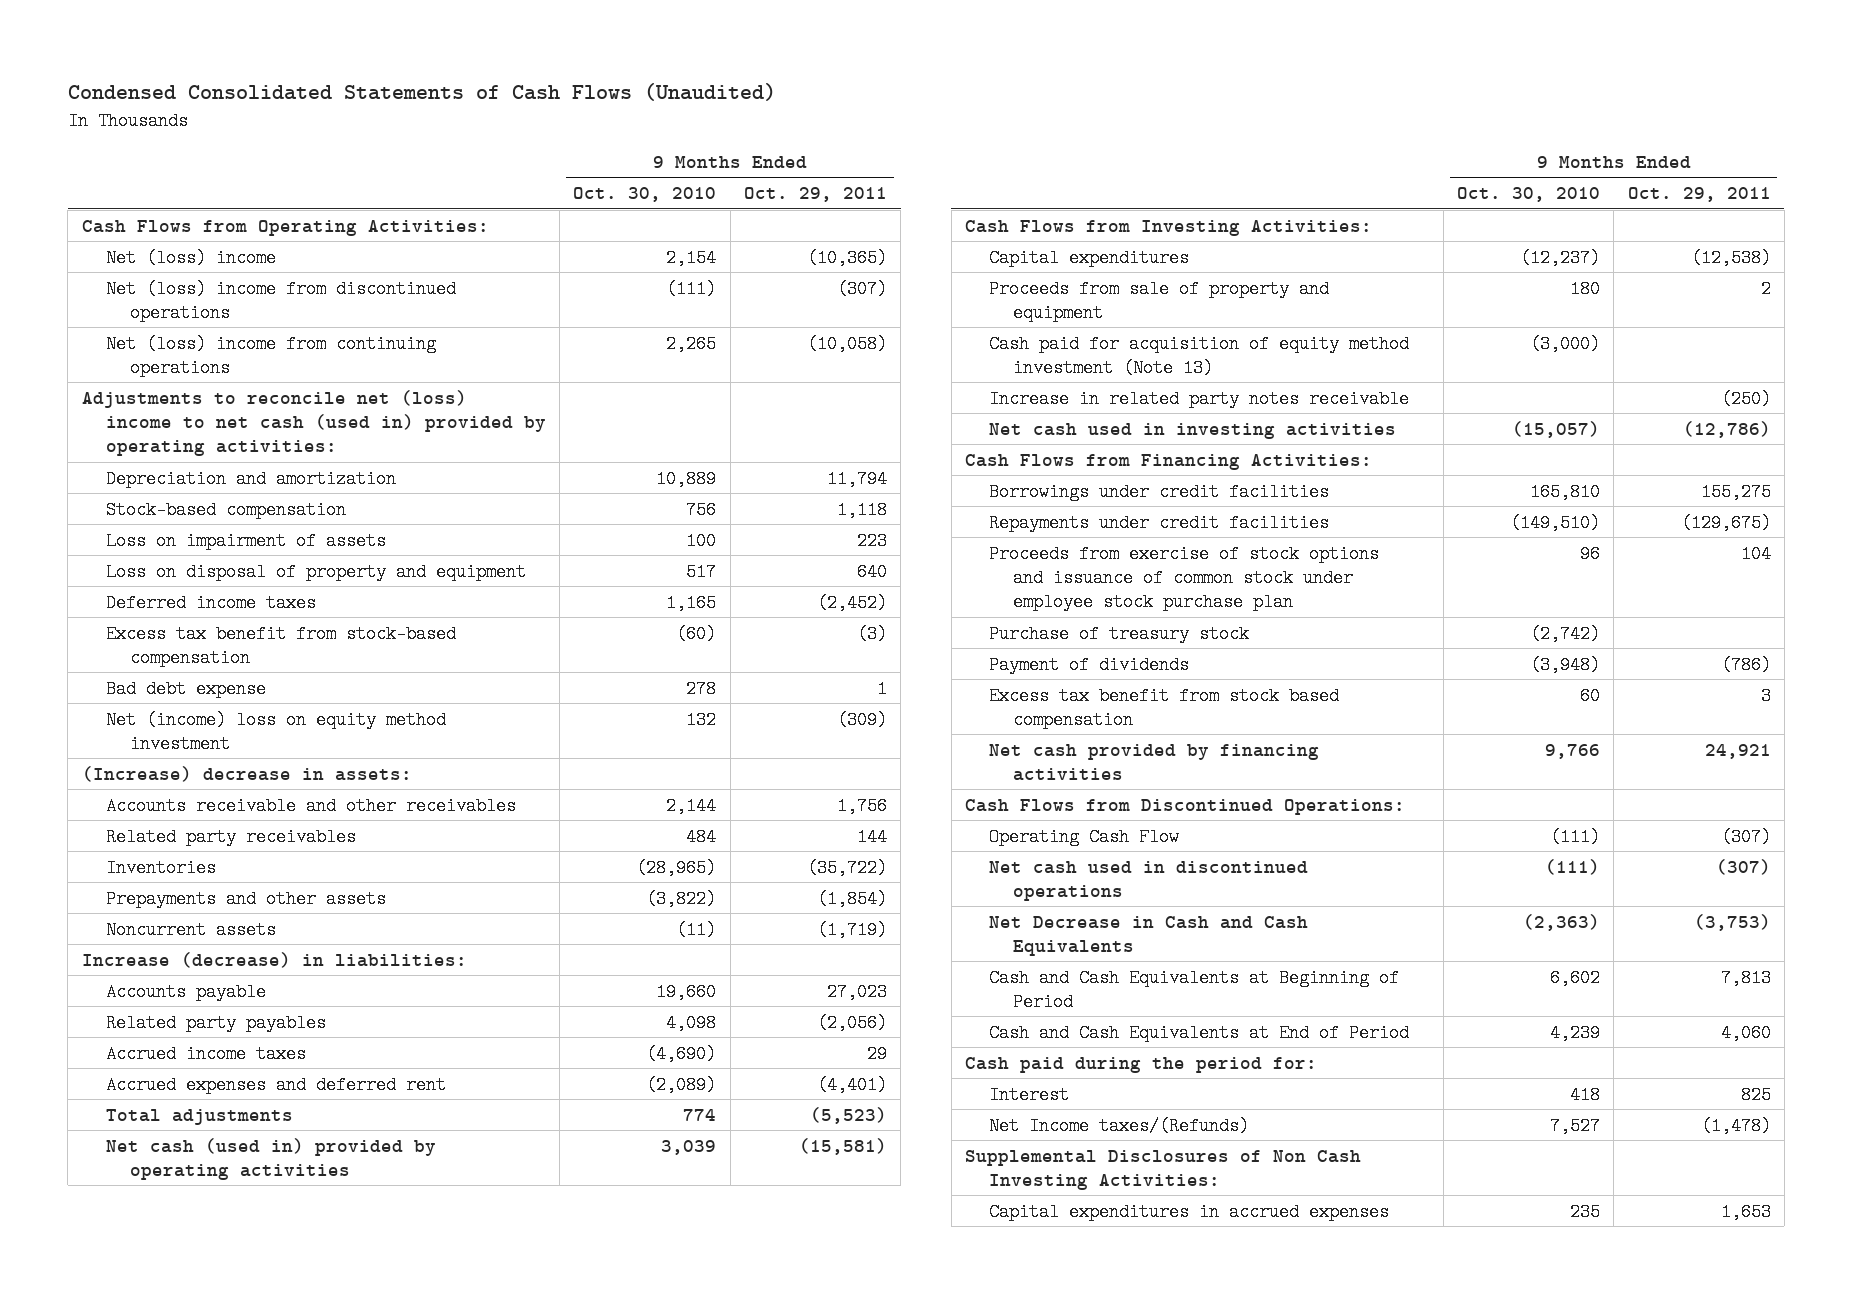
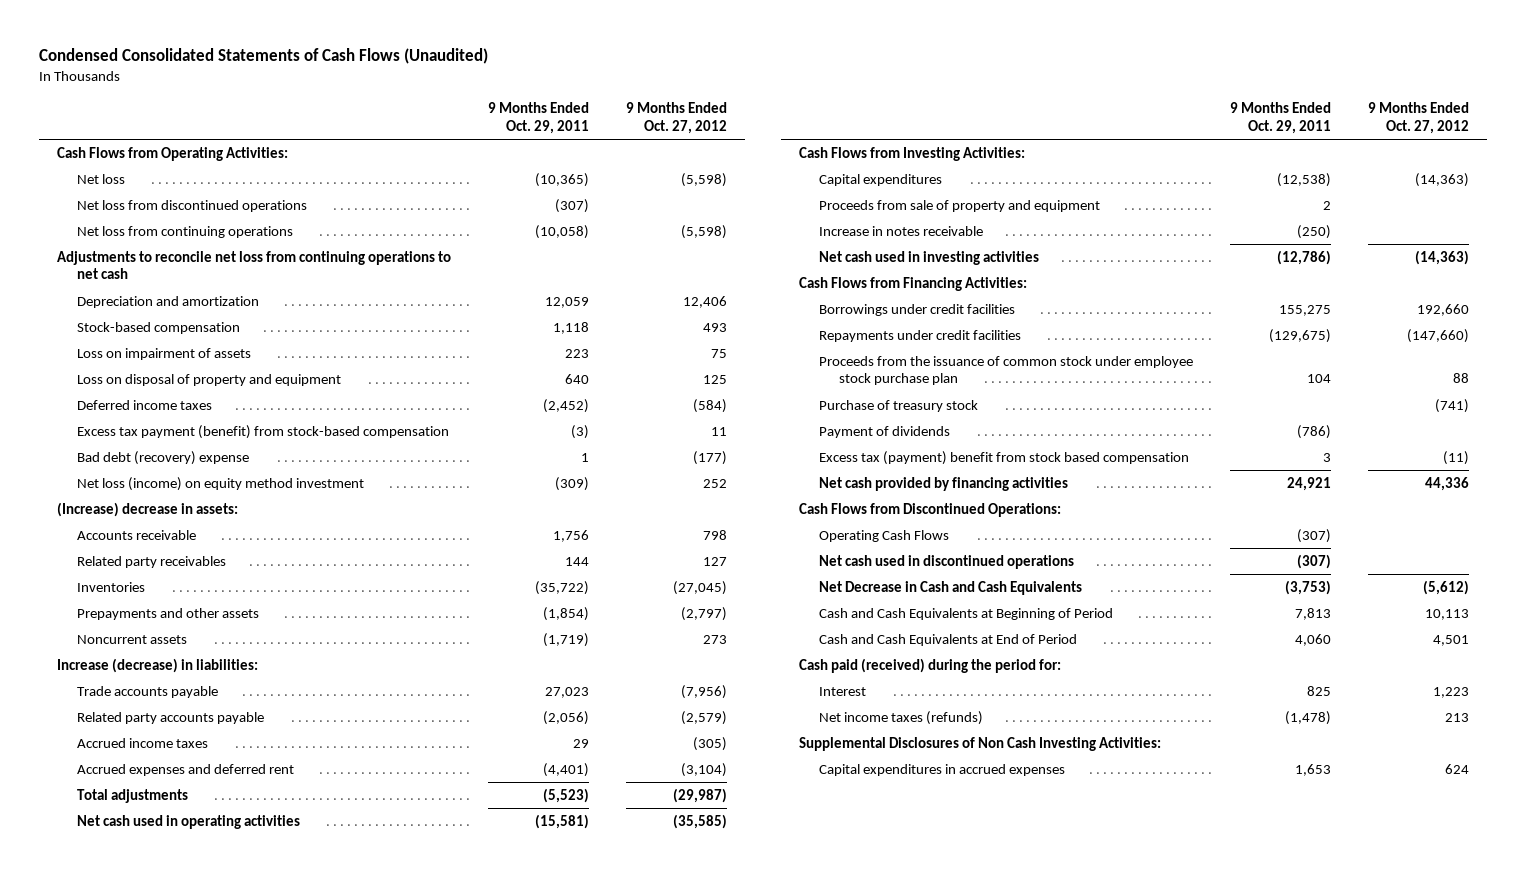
[573,187,717,203] Oct. 30, 2010 -> none
none -> [625,102,727,134] 9 Months Ended Oct. 27, 2012
[105,248,276,267] Net (loss) income -> [77,173,126,184] Net loss
[105,279,456,322] Net (loss) income from discontinued operations -> [77,199,308,212] Net loss from discontinued operations
[105,334,436,377] Net (loss) income from continuing operations -> [77,225,294,238] Net loss from continuing operations
[81,389,546,457] Adjustments to reconcile net (loss) income to net cash (used in) provided by operating activities: -> [57,250,452,280] Adjustments to reconcile net loss from continuing operations to net cash
[826,469,887,488] 11,794 -> [545,296,590,308] 12,059
[105,624,456,667] Excess tax benefit from stock-based compensation -> [77,424,450,439] Excess tax payment (benefit) from stock-based compensation
[105,679,266,698] Bad debt expense -> [77,450,250,465] Bad debt (recovery) expense
[105,710,446,753] Net (income) loss on equity method investment -> [77,476,365,491] Net loss (income) on equity method investment
[105,796,516,815] Accounts receivable and other receivables -> [77,529,197,540] Accounts receivable
[105,982,266,1001] Accounts payable -> [77,685,219,698] Trade accounts payable
[105,1013,326,1032] Related party payables -> [77,711,265,724] Related party accounts payable
[105,1137,436,1180] Net cash (used in) provided by operating activities -> [77,814,301,829] Net cash used in operating activities
[989,334,1410,377] Cash paid for acquisition of equity method investment (Note 13) -> none
[989,389,1410,408] Increase in related party notes receivable -> [819,225,984,236] Increase in notes receivable
[989,544,1380,612] Proceeds from exercise of stock options and issuance of common stock under employee stock purchase plan -> [819,355,1194,386] Proceeds from the issuance of common stock under employee stock purchase plan
[989,686,1340,729] Excess tax benefit from stock based compensation -> [819,450,1190,465] Excess tax (payment) benefit from stock based compensation
[989,827,1180,846] Operating Cash Flow -> [819,529,950,542] Operating Cash Flows
[965,1056,1318,1073] Cash paid during the period for: -> [799,657,1062,673] Cash paid (received) during the period for:
[989,1116,1250,1135] Net Income taxes/(Refunds) -> [819,710,984,725] Net income taxes (refunds)

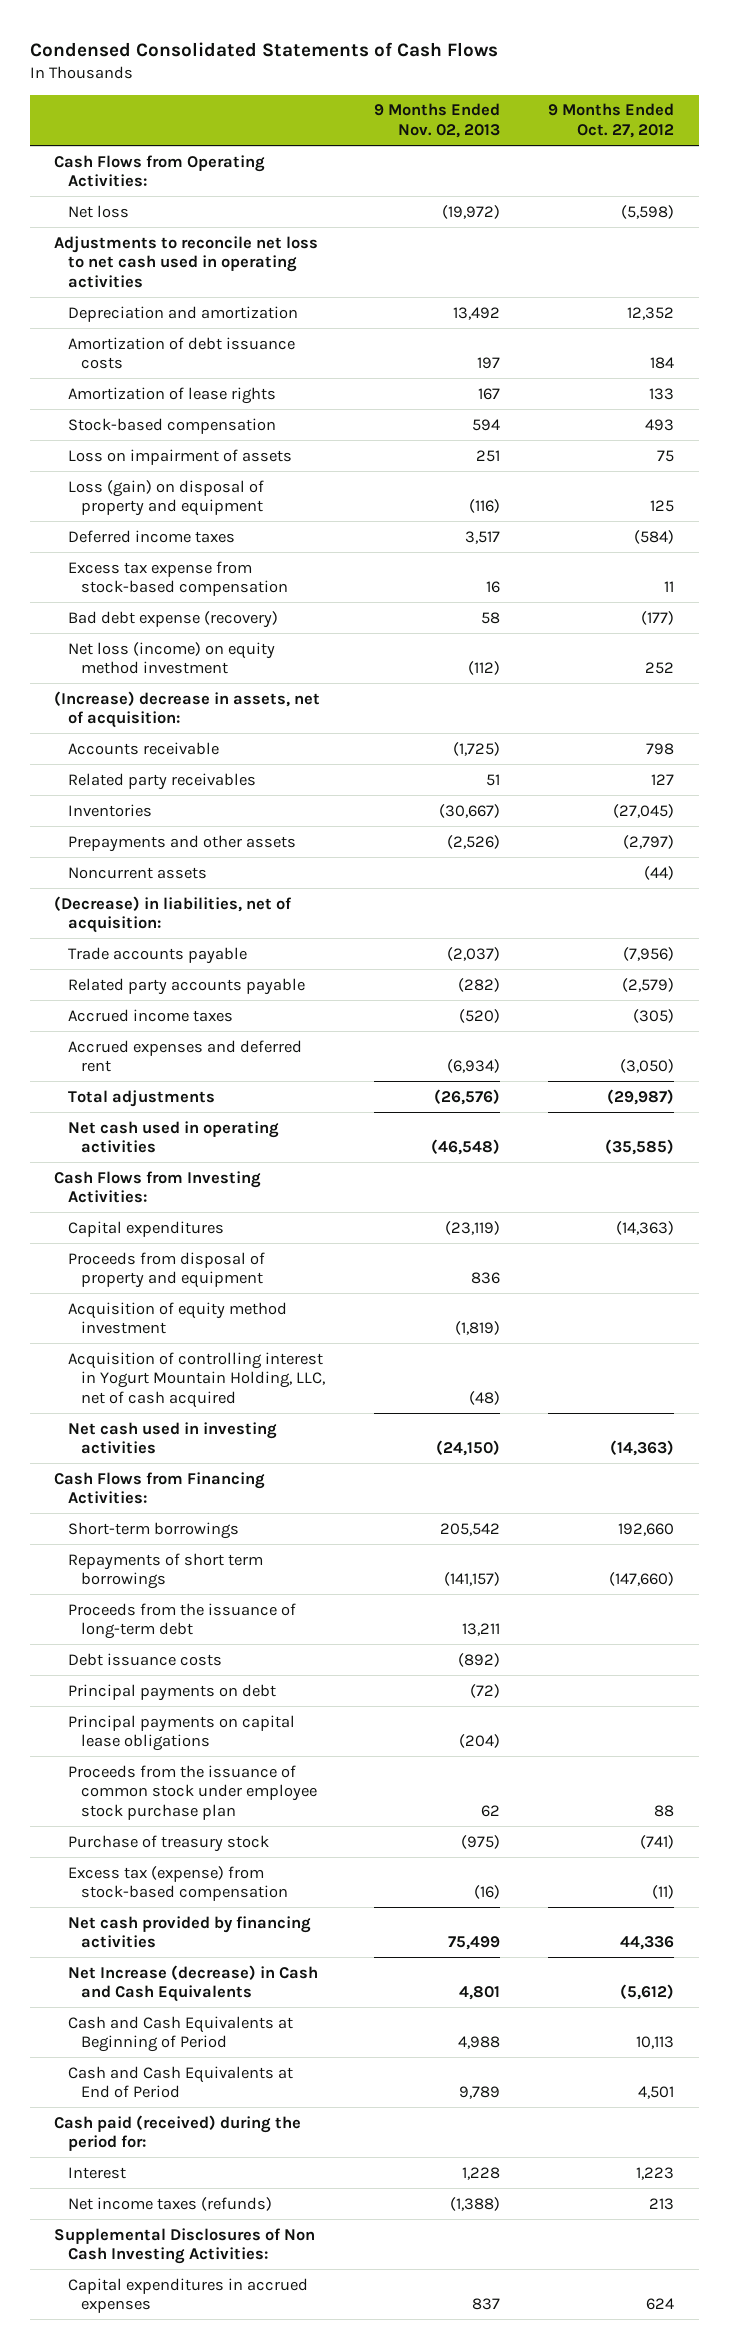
[39,48,489,65] Condensed Consolidated Statements of Cash Flows (Unaudited) -> [29,41,498,57] Condensed Consolidated Statements of Cash Flows
[488,102,590,134] 9 Months Ended Oct. 29, 2011 -> none
none -> [373,103,500,139] 9 Months Ended Nov. 02, 2013
[77,199,308,212] Net loss from discontinued operations -> none
[77,225,294,238] Net loss from continuing operations -> none
[57,250,452,280] Adjustments to reconcile net loss from continuing operations to net cash -> [54,235,319,288] Adjustments to reconcile net loss to net cash used in operating activities
[682,295,727,308] 12,406 -> [627,306,675,320] 12,352
none -> [67,336,295,370] Amortization of debt issuance costs
none -> [67,386,276,404] Amortization of lease rights
[77,373,342,386] Loss on disposal of property and equipment -> [67,479,264,517] Loss (gain) on disposal of property and equipment
[77,424,450,439] Excess tax payment (benefit) from stock-based compensation -> [67,560,288,597] Excess tax expense from stock-based compensation
[77,450,250,465] Bad debt (recovery) expense -> [67,610,278,628] Bad debt expense (recovery)
[57,501,239,517] (Increase) decrease in assets: -> [54,690,321,729] (Increase) decrease in assets, net of acquisition:
[702,634,727,644] 273 -> [644,865,675,880] (44)
[57,657,259,673] Increase (decrease) in liabilities: -> [54,895,293,934] (Decrease) in liabilities, net of acquisition:
[680,762,727,777] (3,104) -> [620,1059,675,1074] (3,050)
[819,225,984,236] Increase in notes receivable -> none
[819,199,1101,212] Proceeds from sale of property and equipment -> [67,1251,265,1289] Proceeds from disposal of property and equipment
none -> [67,1301,287,1335] Acquisition of equity method investment
none -> [67,1351,325,1408] Acquisition of controlling interest in Yogurt Mountain Holding, LLC, net of cash acquired
[819,303,1016,316] Borrowings under credit facilities -> [67,1521,239,1539] Short-term borrowings
[819,329,1022,342] Repayments under credit facilities -> [67,1552,263,1590] Repayments of short term borrowings
none -> [67,1602,296,1640] Proceeds from the issuance of long-term debt
none -> [67,1652,222,1666] Debt issuance costs
none -> [67,1683,276,1701] Principal payments on debt
none -> [67,1714,295,1752] Principal payments on capital lease obligations
[819,425,951,438] Payment of dividends -> none
[819,450,1190,465] Excess tax (payment) benefit from stock based compensation -> [67,1865,288,1902] Excess tax (expense) from stock-based compensation
[799,502,1062,517] Cash Flows from Discontinued Operations: -> none
[819,529,950,542] Operating Cash Flows -> none
[819,554,1075,569] Net cash used in discontinued operations -> none
[819,580,1083,595] Net Decrease in Cash and Cash Equivalents -> [67,1964,318,2003] Net Increase (decrease) in Cash and Cash Equivalents

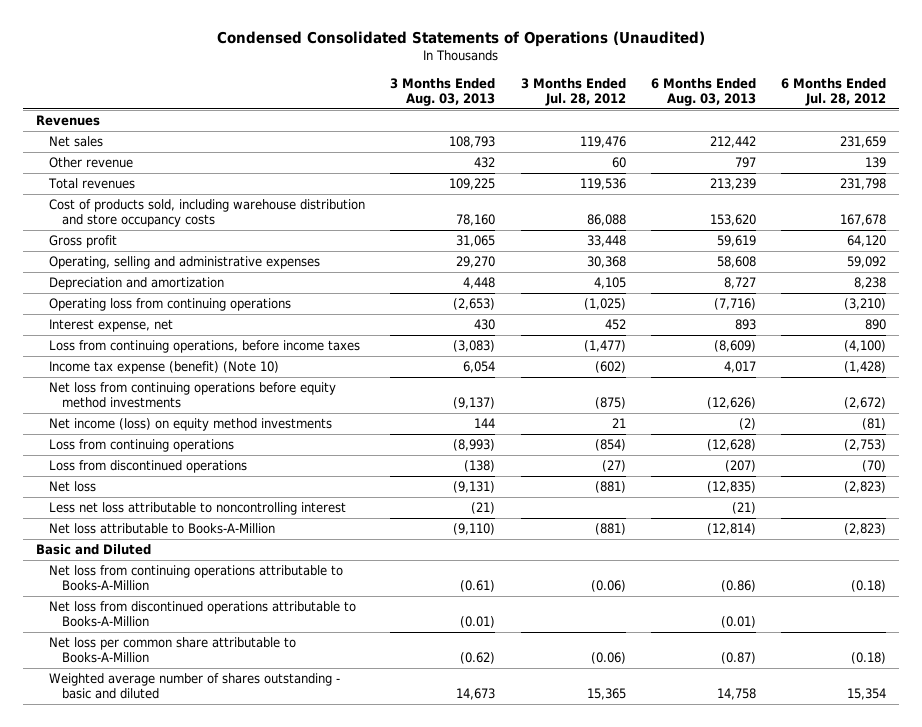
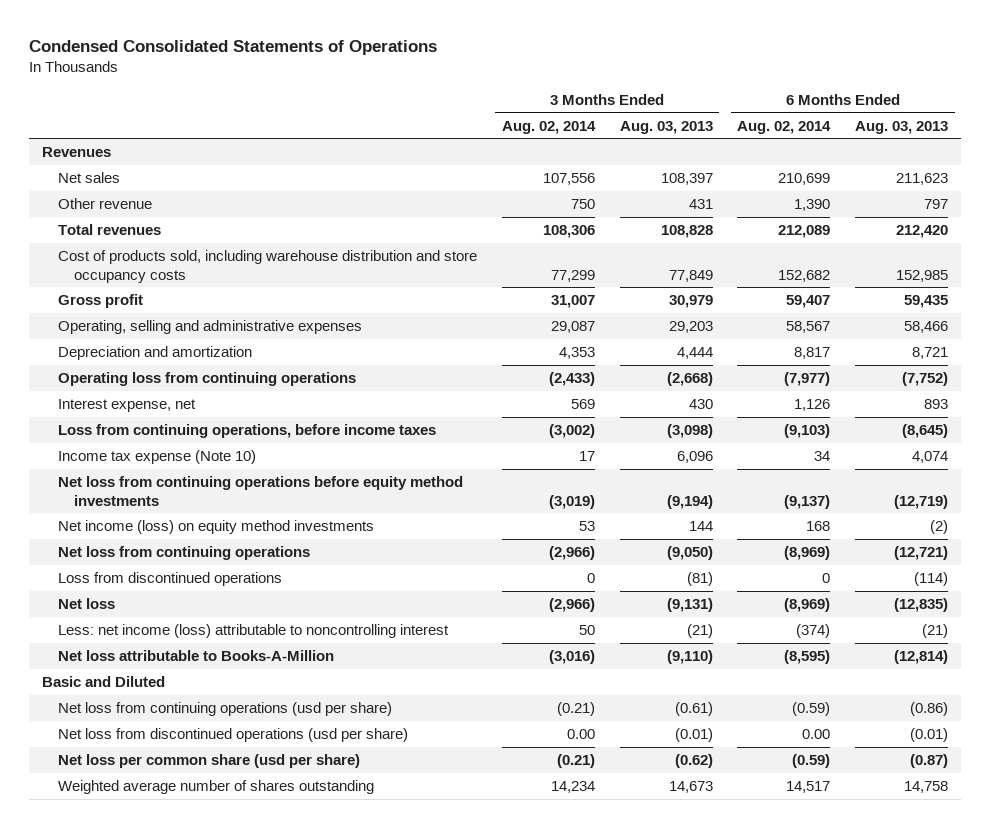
[217,31,706,48] Condensed Consolidated Statements of Operations (Unaudited) -> [29,40,438,56] Condensed Consolidated Statements of Operations
[520,78,626,106] 3 Months Ended Jul. 28, 2012 -> none
[781,78,887,106] 6 Months Ended Jul. 28, 2012 -> none
none -> [501,120,596,134] Aug. 02, 2014
none -> [737,120,832,134] Aug. 02, 2014
[449,136,496,149] 108,793 -> [660,172,713,185] 108,397
[709,136,756,149] 212,442 -> [896,172,949,185] 211,623
[474,157,496,169] 432 -> [688,198,713,209] 431
[449,178,496,191] 109,225 -> [660,224,713,238] 108,828
[709,178,756,191] 213,239 -> [896,224,949,238] 212,420
[456,214,496,227] 78,160 -> [668,269,713,282] 77,849
[709,214,756,227] 153,620 -> [896,269,949,282] 152,985
[456,235,496,248] 31,065 -> [668,294,713,308] 30,979
[716,235,756,248] 59,619 -> [904,294,949,308] 59,435
[456,256,496,269] 29,270 -> [668,320,713,333] 29,203
[716,256,756,269] 58,608 -> [904,320,949,333] 58,466
[463,277,496,290] 4,448 -> [676,346,713,359] 4,444
[723,277,756,290] 8,727 -> [912,346,949,359] 8,721
[453,298,496,311] (2,653) -> [666,371,713,386] (2,668)
[713,298,756,311] (7,716) -> [902,371,949,386] (7,752)
[453,340,496,353] (3,083) -> [666,423,713,438] (3,098)
[713,340,756,353] (8,609) -> [902,423,949,438] (8,645)
[49,361,280,375] Income tax expense (benefit) (Note 10) -> [57,449,256,464] Income tax expense (Note 10)
[463,361,496,374] 6,054 -> [676,450,713,463] 6,096
[723,361,756,374] 4,017 -> [912,450,949,463] 4,074
[453,397,496,410] (9,137) -> [666,494,713,509] (9,194)
[706,397,756,410] (12,626) -> [894,494,949,509] (12,719)
[49,439,235,453] Loss from continuing operations -> [57,545,310,560] Net loss from continuing operations
[453,439,496,452] (8,993) -> [666,545,713,560] (9,050)
[706,439,756,452] (12,628) -> [894,545,949,560] (12,721)
[464,460,496,473] (138) -> [686,571,713,586] (81)
[724,460,756,473] (207) -> [914,571,949,586] (114)
[49,502,347,516] Less net loss attributable to noncontrolling interest -> [57,623,449,638] Less: net income (loss) attributable to noncontrolling interest
[49,565,344,592] Net loss from continuing operations attributable to Books-A-Million -> [57,701,392,716] Net loss from continuing operations (usd per share)
[49,601,357,628] Net loss from discontinued operations attributable to Books-A-Million -> [57,727,408,742] Net loss from discontinued operations (usd per share)
[49,637,297,664] Net loss per common share attributable to Books-A-Million -> [57,753,360,768] Net loss per common share (usd per share)
[49,673,341,700] Weighted average number of shares outstanding - basic and diluted -> [57,779,374,794] Weighted average number of shares outstanding

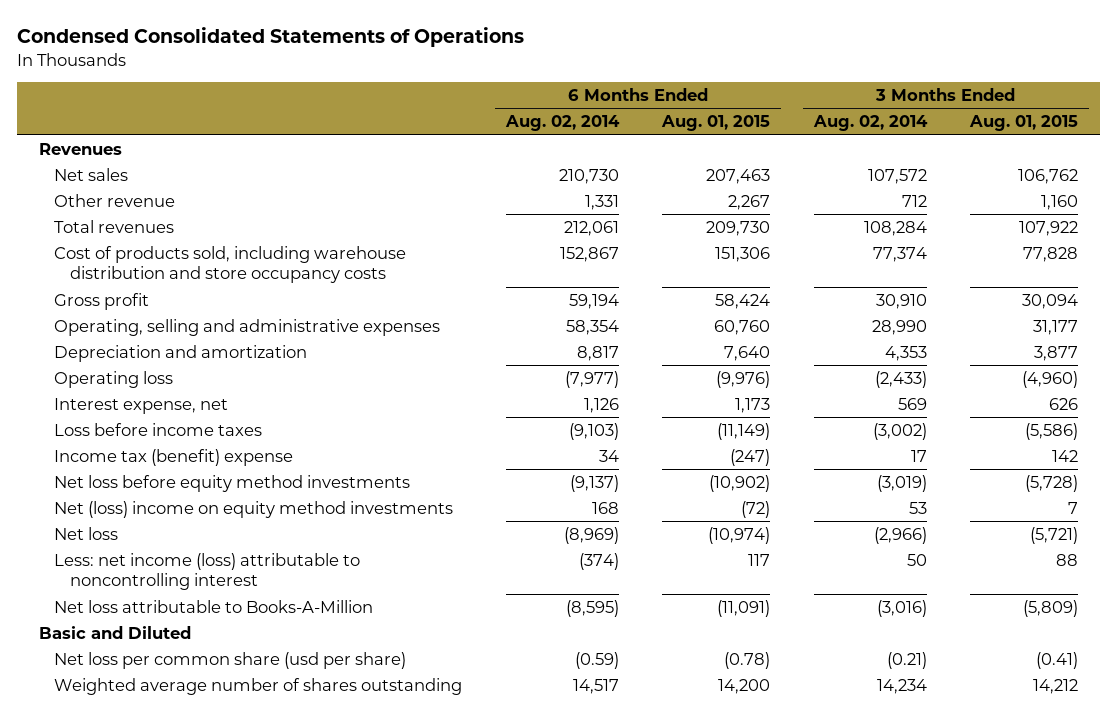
[619,120,713,134] Aug. 03, 2013 -> none
[855,120,949,134] Aug. 03, 2013 -> none
none -> [661,115,771,132] Aug. 01, 2015
none -> [969,115,1079,132] Aug. 01, 2015
[542,172,595,185] 107,556 -> [867,168,927,184] 107,572
[778,172,831,185] 210,699 -> [558,168,619,184] 210,730
[570,198,595,209] 750 -> [901,194,927,207] 712
[794,198,831,211] 1,390 -> [584,194,619,210] 1,331
[542,224,595,238] 108,306 -> [863,220,927,236] 108,284
[778,224,831,238] 212,089 -> [563,220,619,236] 212,061
[550,269,595,282] 77,299 -> [872,246,927,262] 77,374
[778,269,831,282] 152,682 -> [559,246,619,262] 152,867
[550,294,595,308] 31,007 -> [875,293,927,309] 30,910
[786,294,831,308] 59,407 -> [568,293,619,309] 59,194
[550,320,595,333] 29,087 -> [871,319,927,335] 28,990
[786,320,831,333] 58,567 -> [565,319,619,335] 58,354
[57,371,356,386] Operating loss from continuing operations -> [54,370,174,388] Operating loss
[57,545,310,560] Net loss from continuing operations -> none
[57,571,282,586] Loss from discontinued operations -> none
[57,423,436,438] Loss from continuing operations, before income taxes -> [54,422,263,436] Loss before income taxes
[57,449,256,464] Income tax expense (Note 10) -> [54,448,294,466] Income tax (benefit) expense
[57,475,463,506] Net loss from continuing operations before equity method investments -> [54,474,411,492] Net loss before equity method investments
[57,519,374,534] Net income (loss) on equity method investments -> [54,500,454,518] Net (loss) income on equity method investments
[57,701,392,716] Net loss from continuing operations (usd per share) -> none
[57,727,408,742] Net loss from discontinued operations (usd per share) -> none

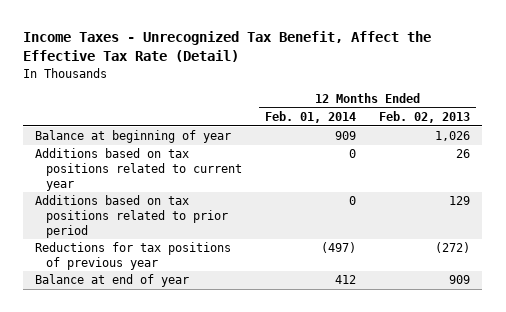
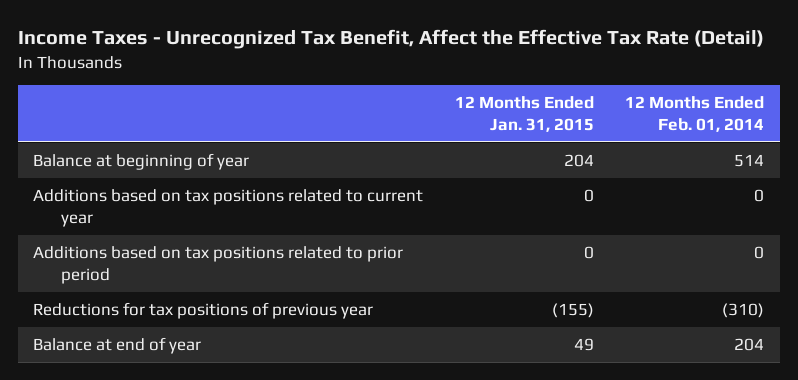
[379,111,471,124] Feb. 02, 2013 -> none
none -> [454,95,594,132] 12 Months Ended Jan. 31, 2015
[335,131,357,141] 909 -> [734,153,765,167] 514
[321,242,357,254] (497) -> [722,302,765,318] (310)
[335,275,357,285] 412 -> [734,337,765,351] 204

